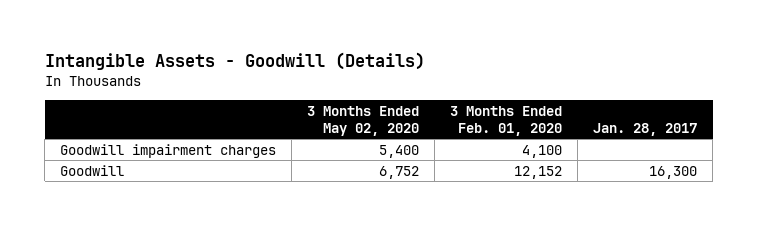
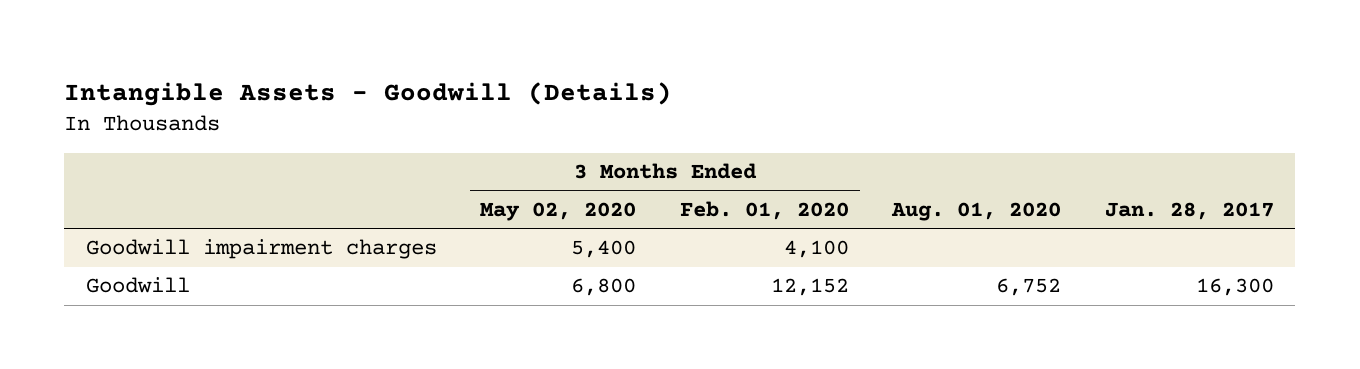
none -> [891,202,1062,222] Aug. 01, 2020
[379,165,420,179] 6,752 -> [571,278,637,297] 6,800

